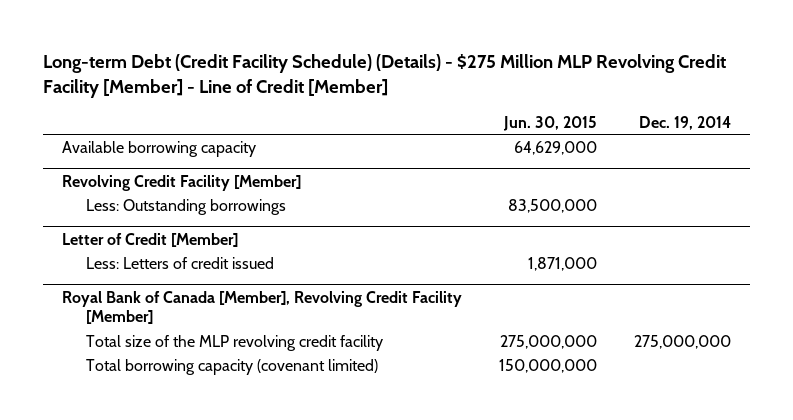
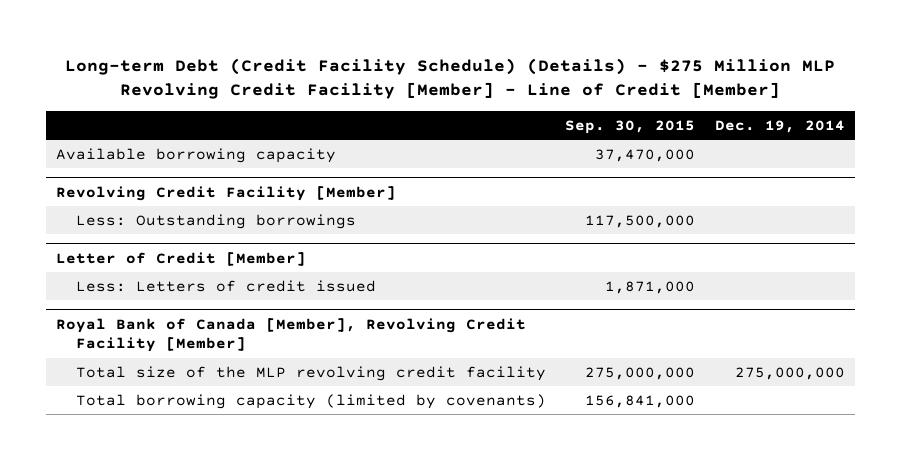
[502,115,597,131] Jun. 30, 2015 -> none
none -> [565,119,696,134] Sep. 30, 2015
[86,358,379,375] Total borrowing capacity (covenant limited) -> [75,393,546,409] Total borrowing capacity (limited by covenants)

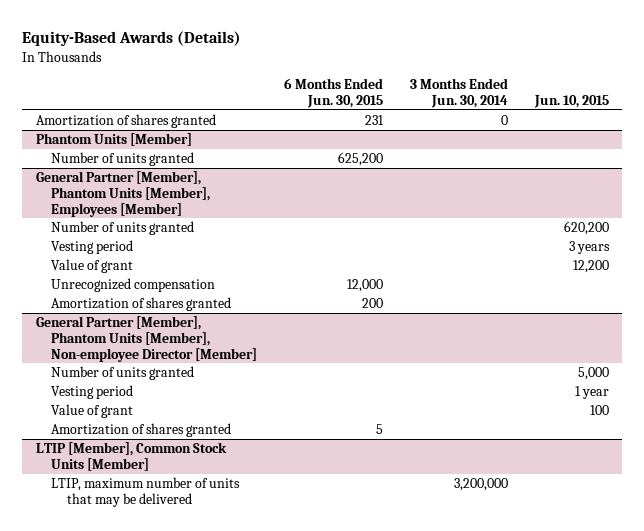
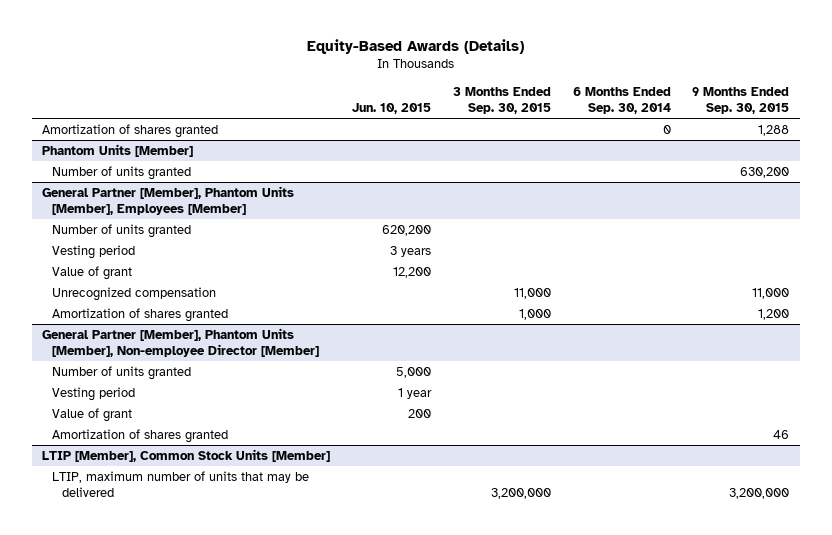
[284,78,384,108] 6 Months Ended Jun. 30, 2015 -> none
[410,78,509,108] 3 Months Ended Jun. 30, 2014 -> none
none -> [452,86,551,115] 3 Months Ended Sep. 30, 2015
none -> [572,86,671,115] 6 Months Ended Sep. 30, 2014
none -> [692,86,790,115] 9 Months Ended Sep. 30, 2015
[589,405,609,416] 100 -> [408,408,432,418] 200

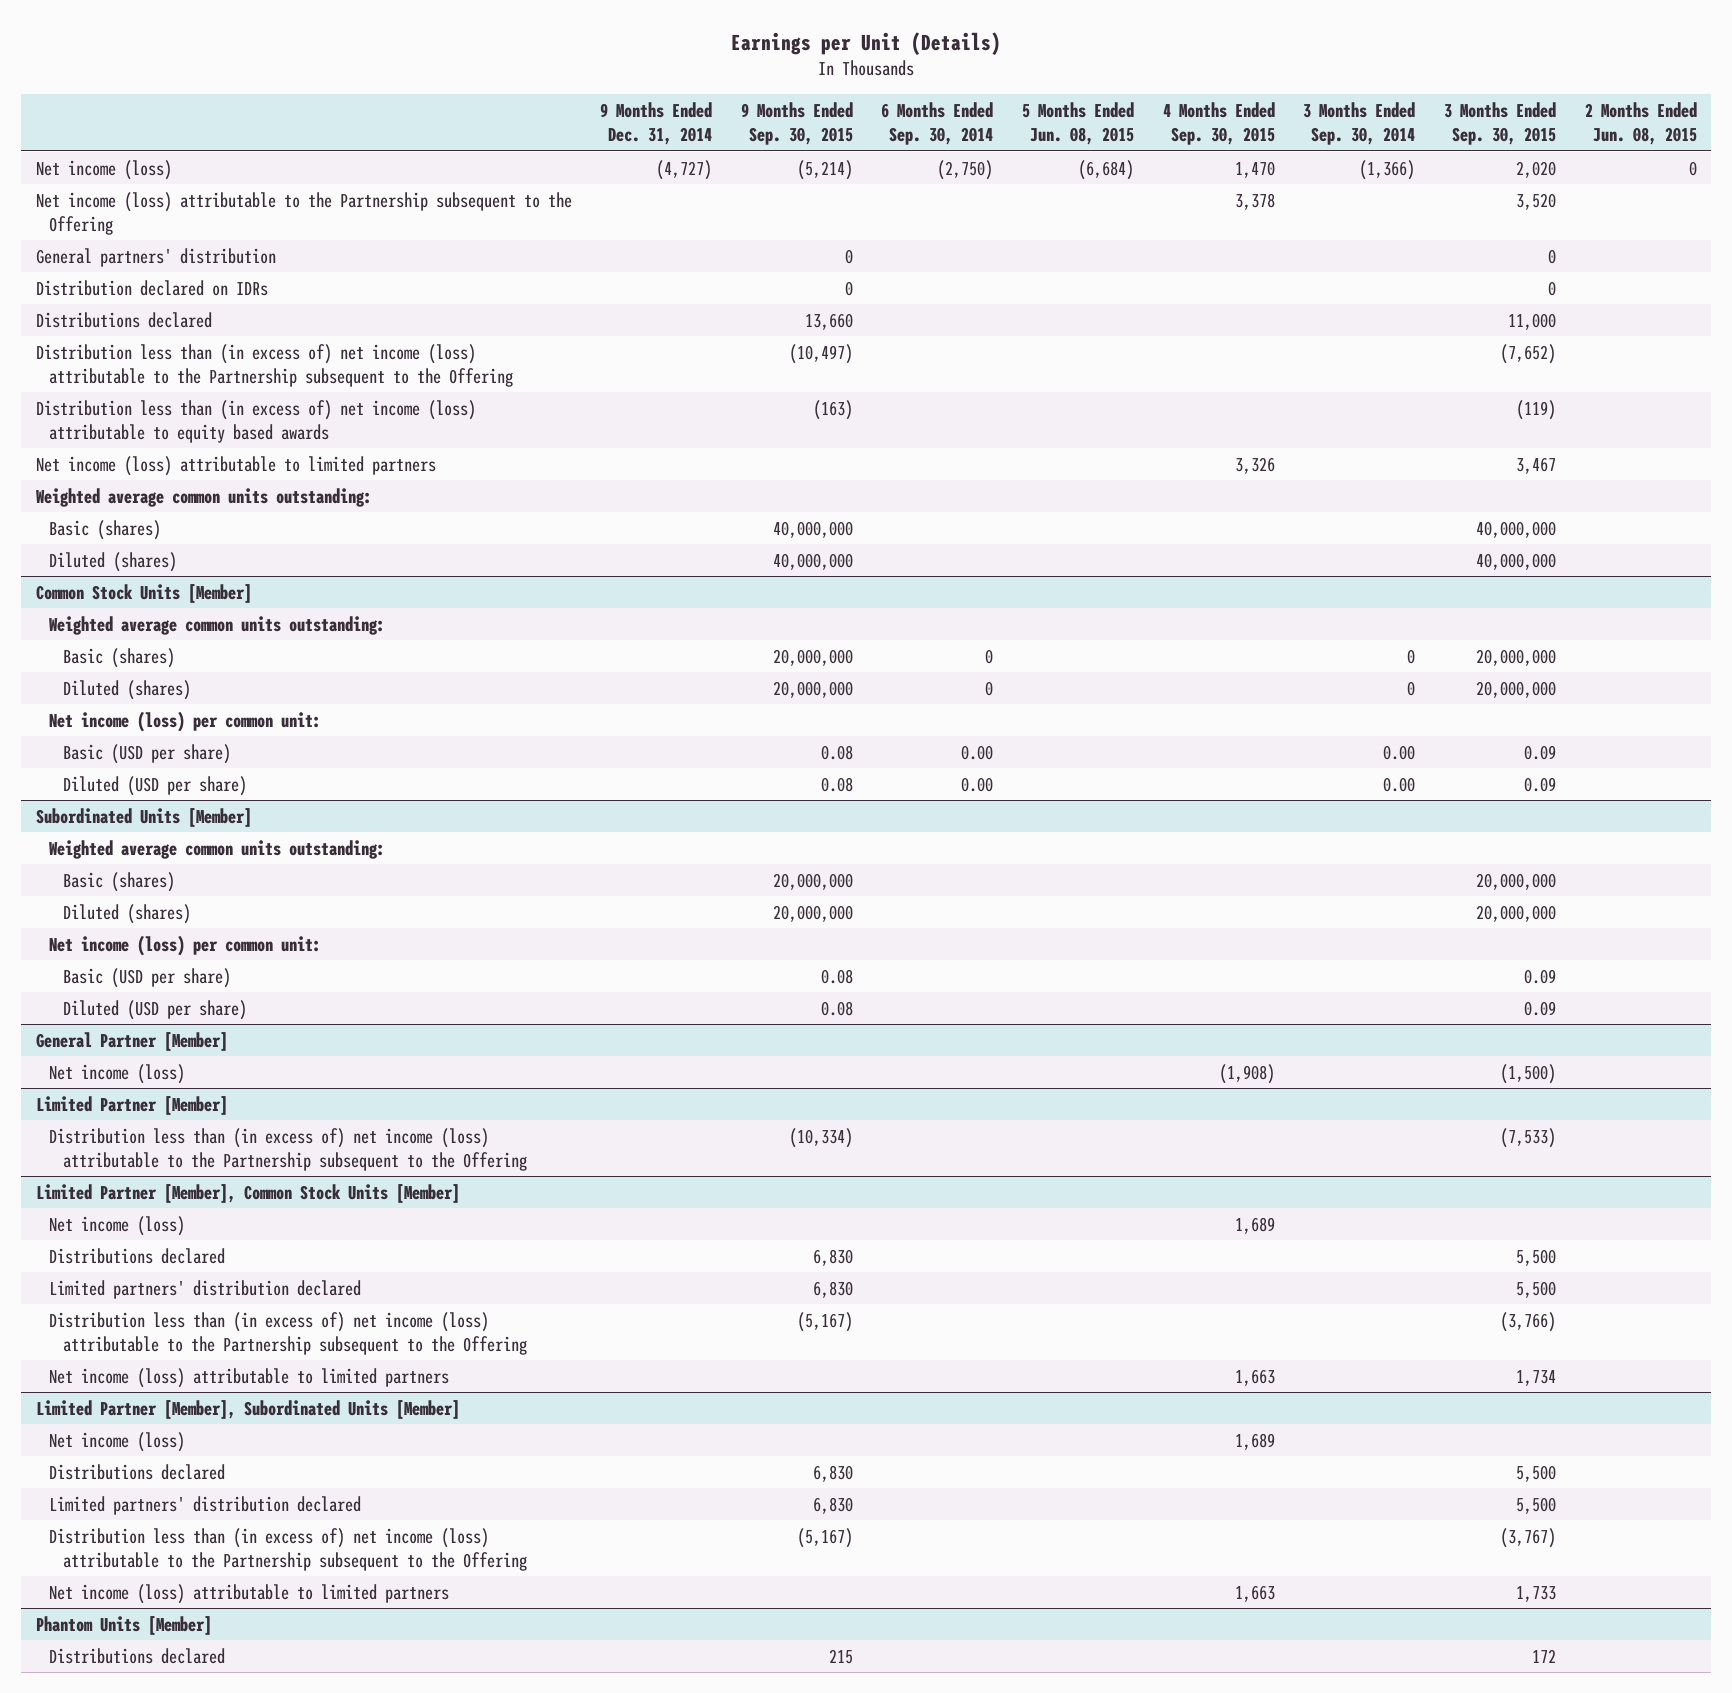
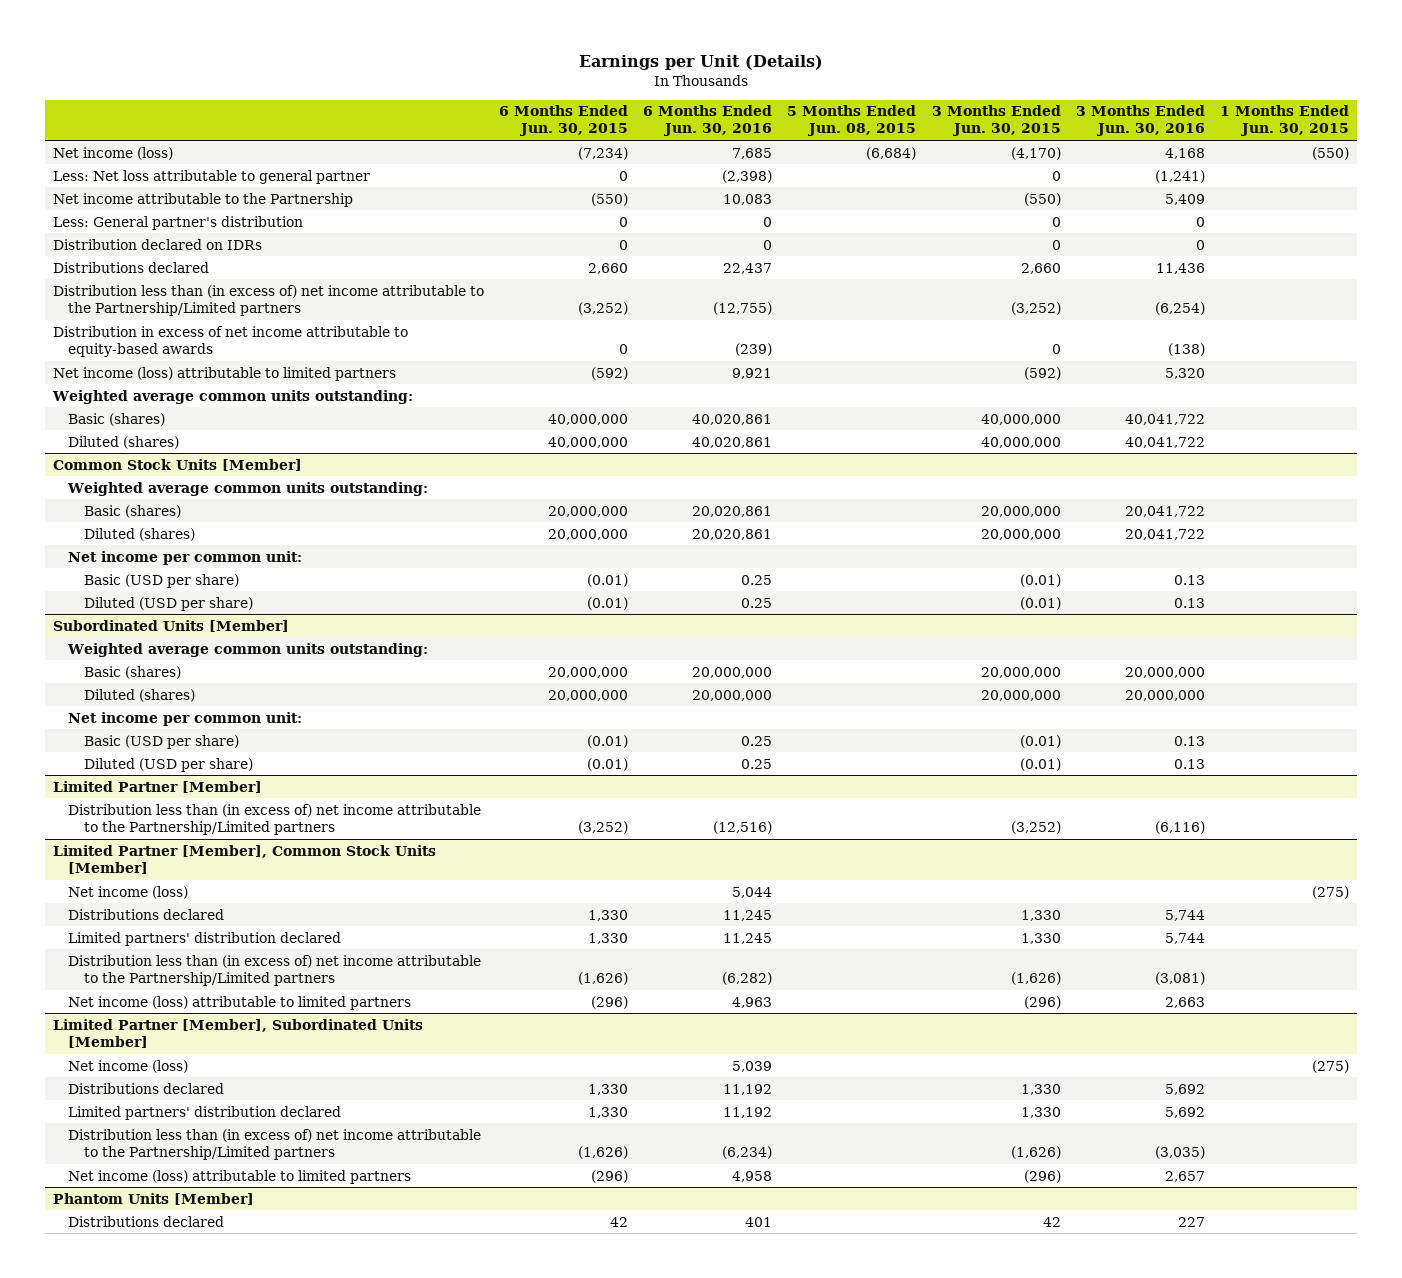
[600,101,713,146] 9 Months Ended Dec. 31, 2014 -> none
[740,101,853,146] 9 Months Ended Sep. 30, 2015 -> none
[881,101,994,146] 6 Months Ended Sep. 30, 2014 -> none
[1162,101,1275,146] 4 Months Ended Sep. 30, 2015 -> none
[1303,101,1416,146] 3 Months Ended Sep. 30, 2014 -> none
[1444,101,1557,146] 3 Months Ended Sep. 30, 2015 -> none
[1584,101,1697,146] 2 Months Ended Jun. 08, 2015 -> none
none -> [498,105,628,137] 6 Months Ended Jun. 30, 2015
none -> [643,105,773,137] 6 Months Ended Jun. 30, 2016
none -> [931,105,1061,137] 3 Months Ended Jun. 30, 2015
none -> [1075,105,1205,137] 3 Months Ended Jun. 30, 2016
none -> [1219,105,1349,137] 1 Months Ended Jun. 30, 2015
none -> [52,169,370,184] Less: Net loss attributable to general partner
[35,191,572,235] Net income (loss) attributable to the Partnership subsequent to the Offering -> [52,192,353,207] Net income attributable to the Partnership
[35,247,276,267] General partners' distribution -> [52,215,303,230] Less: General partner's distribution
[35,343,514,387] Distribution less than (in excess of) net income (loss) attributable to the Partnership subsequent to the Offering -> [52,284,484,316] Distribution less than (in excess of) net income attributable to the Partnership/Limited partners
[35,399,476,443] Distribution less than (in excess of) net income (loss) attributable to equity based awards -> [52,325,408,357] Distribution in excess of net income attributable to equity-based awards
[49,710,322,732] Net income (loss) per common unit: -> [68,550,303,565] Net income per common unit:
[49,934,322,956] Net income (loss) per common unit: -> [68,711,303,726] Net income per common unit:
[35,1031,228,1051] General Partner [Member] -> none
[49,1063,186,1084] Net income (loss) -> none
[49,1127,528,1171] Distribution less than (in excess of) net income (loss) attributable to the Partnership subsequent to the Offering -> [68,803,482,835] Distribution less than (in excess of) net income attributable to the Partnership/Limited partners
[49,1311,528,1355] Distribution less than (in excess of) net income (loss) attributable to the Partnership subsequent to the Offering -> [68,954,482,986] Distribution less than (in excess of) net income attributable to the Partnership/Limited partners
[49,1527,528,1571] Distribution less than (in excess of) net income (loss) attributable to the Partnership subsequent to the Offering -> [68,1128,482,1160] Distribution less than (in excess of) net income attributable to the Partnership/Limited partners

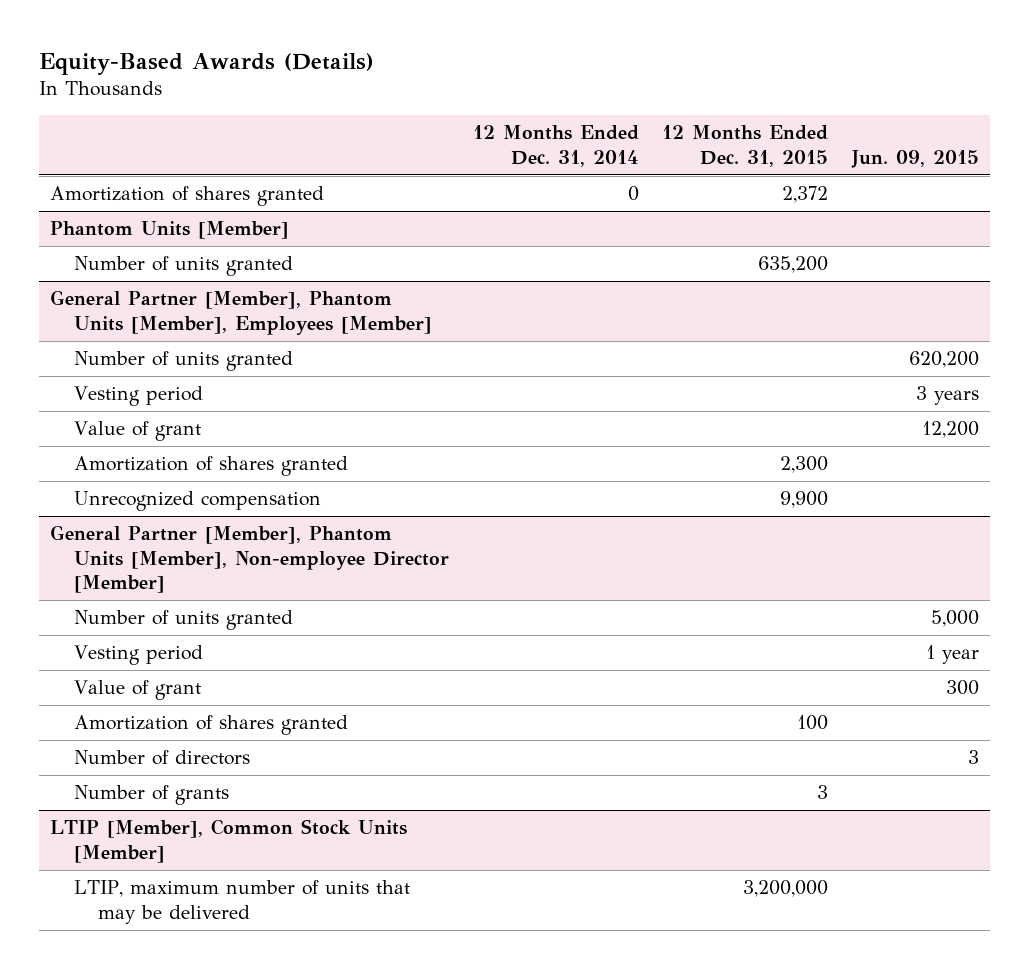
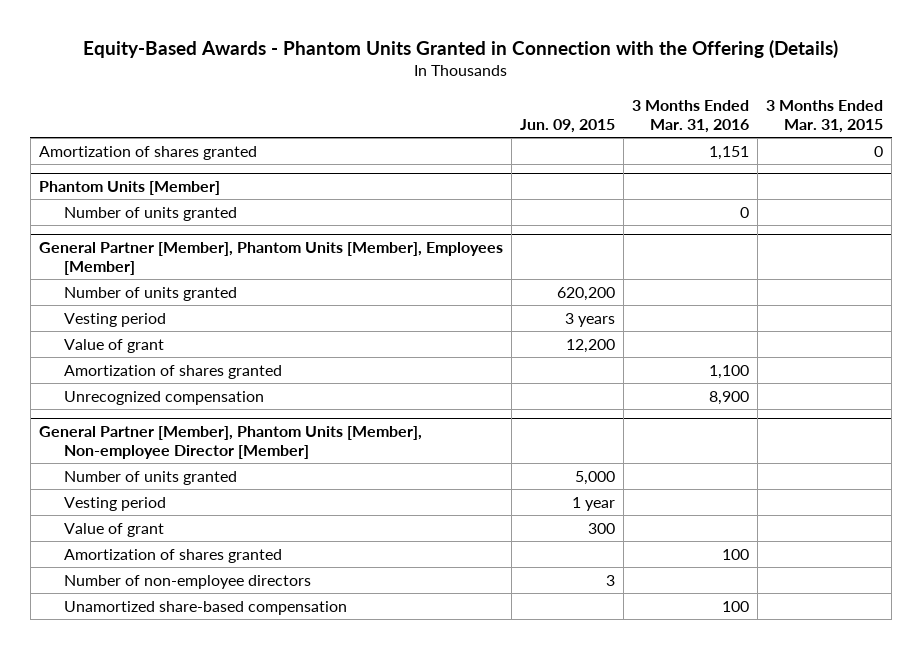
[38,52,374,75] Equity-Based Awards (Details) -> [83,39,839,58] Equity-Based Awards - Phantom Units Granted in Connection with the Offering (Details)
[472,125,639,167] 12 Months Ended Dec. 31, 2014 -> none
[662,125,829,167] 12 Months Ended Dec. 31, 2015 -> none
none -> [632,99,750,134] 3 Months Ended Mar. 31, 2016
none -> [766,99,884,134] 3 Months Ended Mar. 31, 2015
[74,785,230,806] Number of grants -> none
[50,819,408,863] LTIP [Member], Common Stock Units [Member] -> none
[74,880,411,924] LTIP, maximum number of units that may be delivered -> none
[74,750,251,766] Number of directors -> [63,574,311,589] Number of non-employee directors
none -> [63,600,347,615] Unamortized share-based compensation

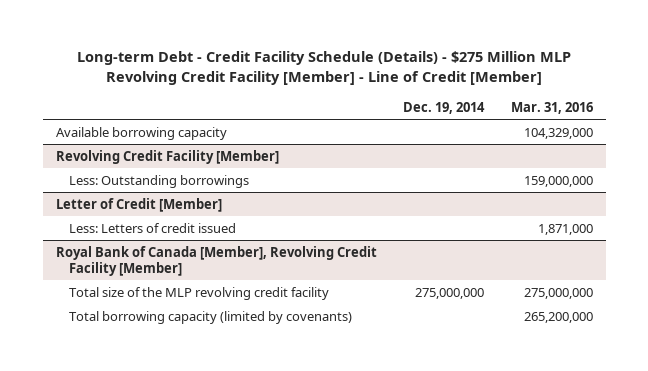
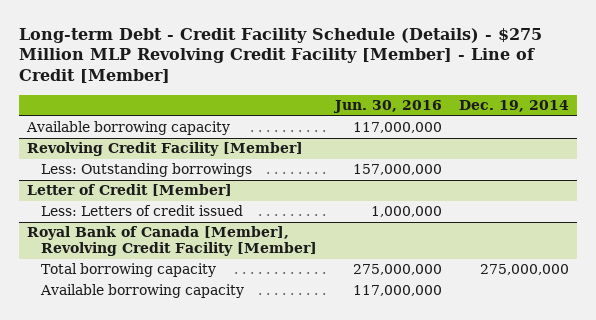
[510,101,593,114] Mar. 31, 2016 -> none
none -> [332,100,442,114] Jun. 30, 2016
[68,310,352,324] Total borrowing capacity (limited by covenants) -> none
[68,286,329,300] Total size of the MLP revolving credit facility -> [41,263,217,278] Total borrowing capacity
none -> [40,284,245,299] Available borrowing capacity

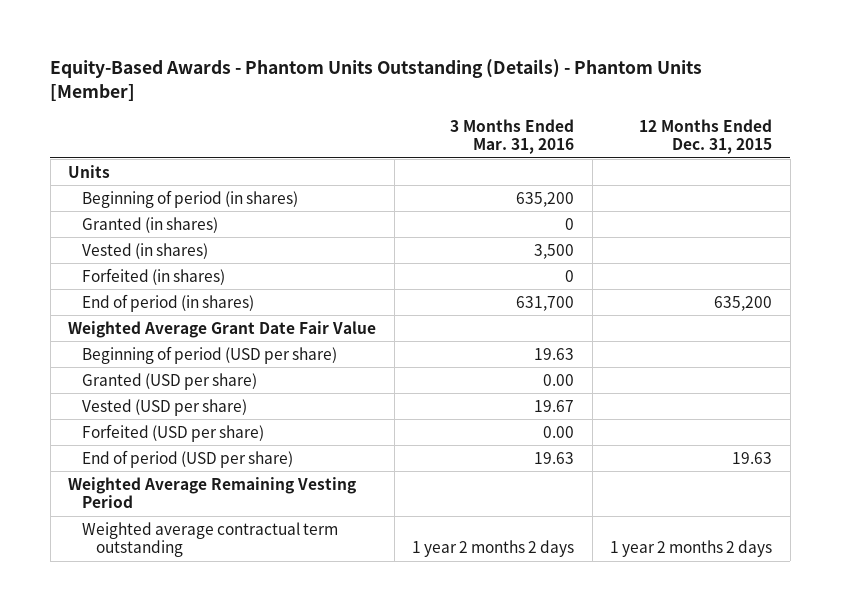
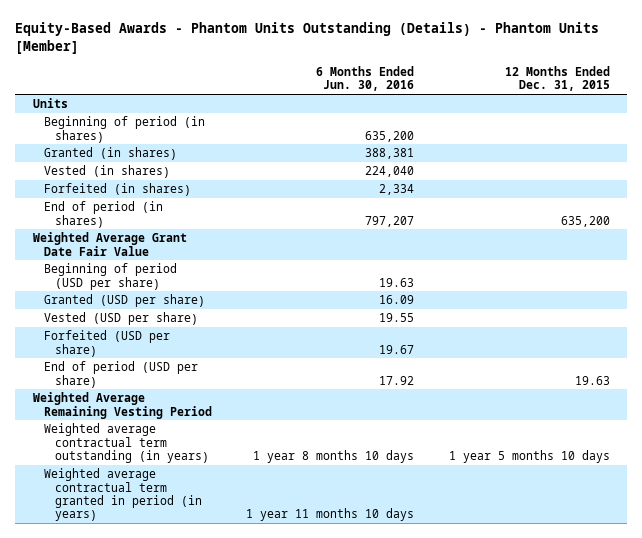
[450,118,575,155] 3 Months Ended Mar. 31, 2016 -> none
none -> [316,65,415,92] 6 Months Ended Jun. 30, 2016
[82,521,339,558] Weighted average contractual term outstanding -> [43,423,210,464] Weighted average contractual term outstanding (in years)
[610,540,773,558] 1 year 2 months 2 days -> [448,450,610,464] 1 year 5 months 10 days
none -> [43,468,203,522] Weighted average contractual term granted in period (in years)

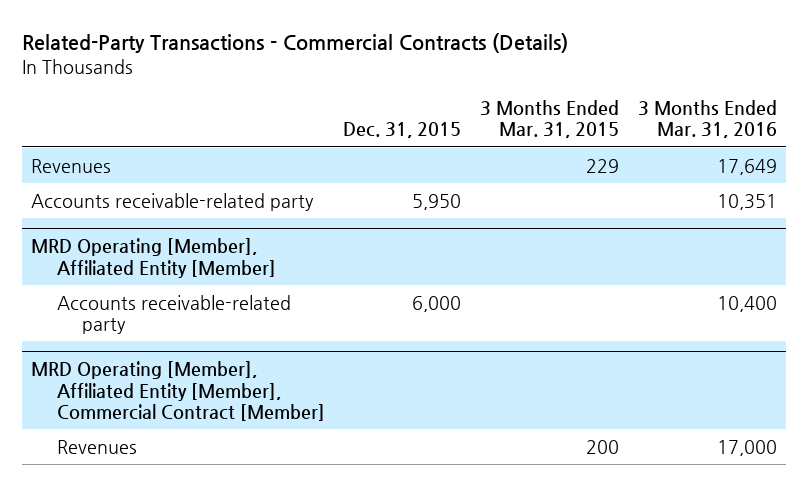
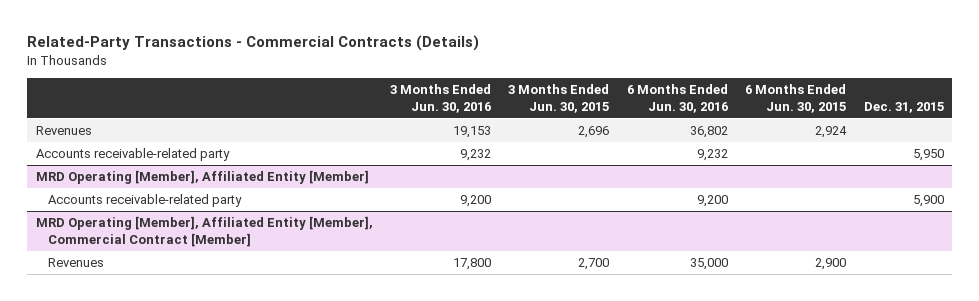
[480,99,620,139] 3 Months Ended Mar. 31, 2015 -> none
[637,99,777,139] 3 Months Ended Mar. 31, 2016 -> none
none -> [389,84,491,114] 3 Months Ended Jun. 30, 2016
none -> [508,84,610,114] 3 Months Ended Jun. 30, 2015
none -> [626,84,728,114] 6 Months Ended Jun. 30, 2016
none -> [745,84,847,114] 6 Months Ended Jun. 30, 2015
[412,295,462,312] 6,000 -> [912,195,944,208] 5,900

